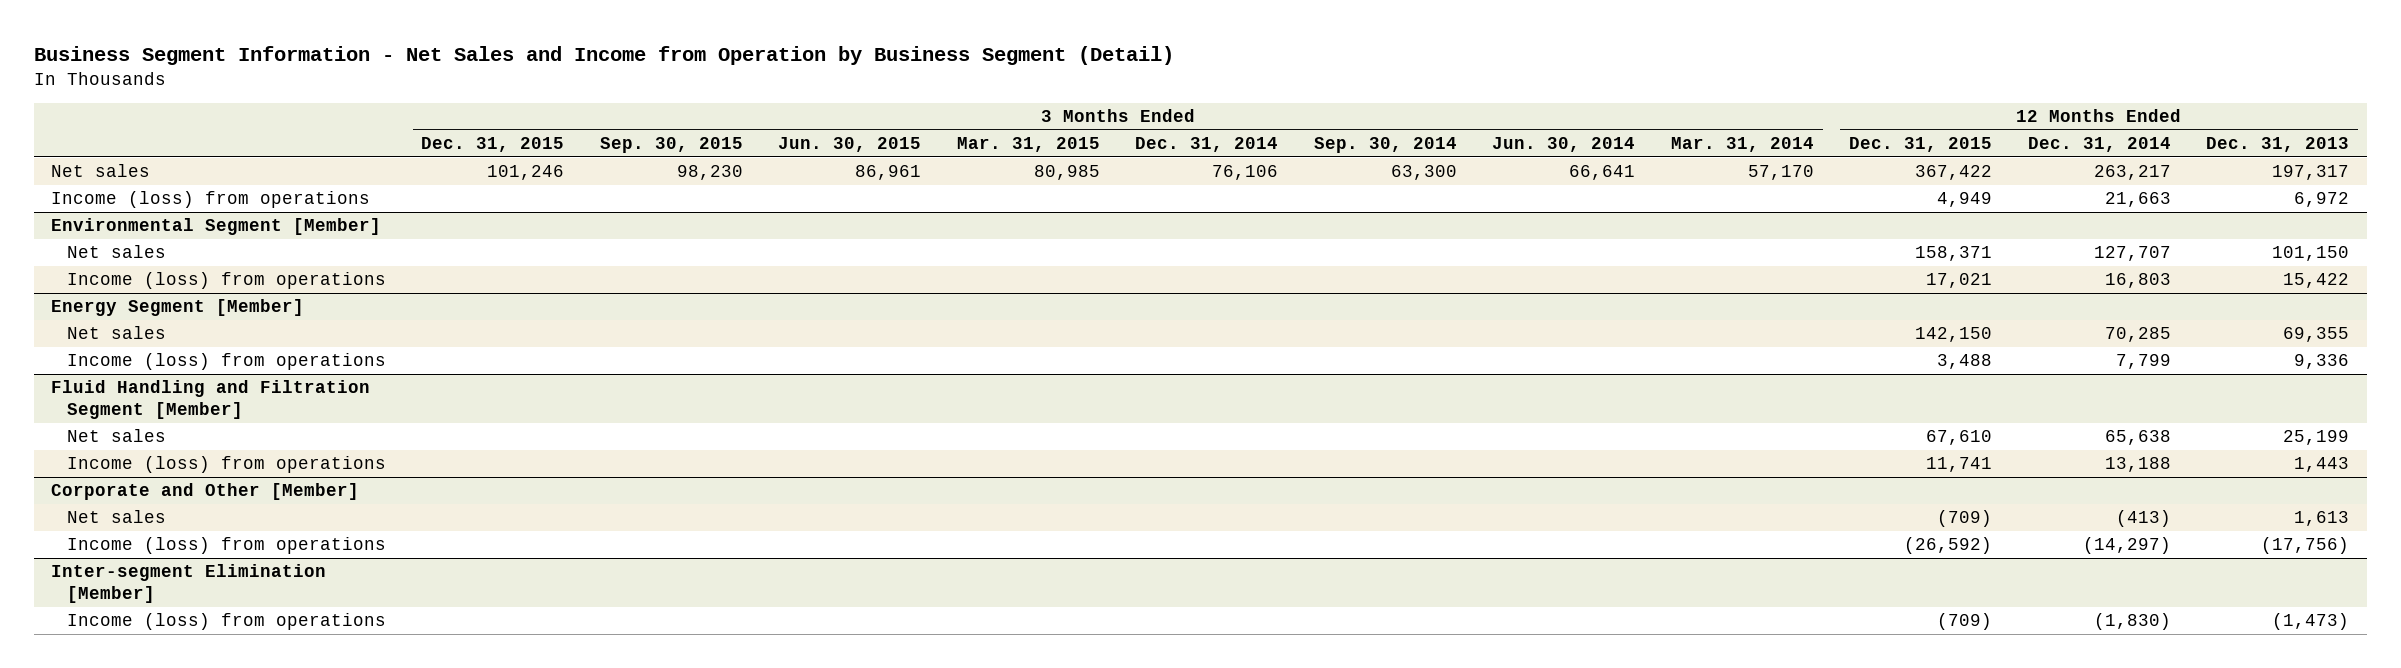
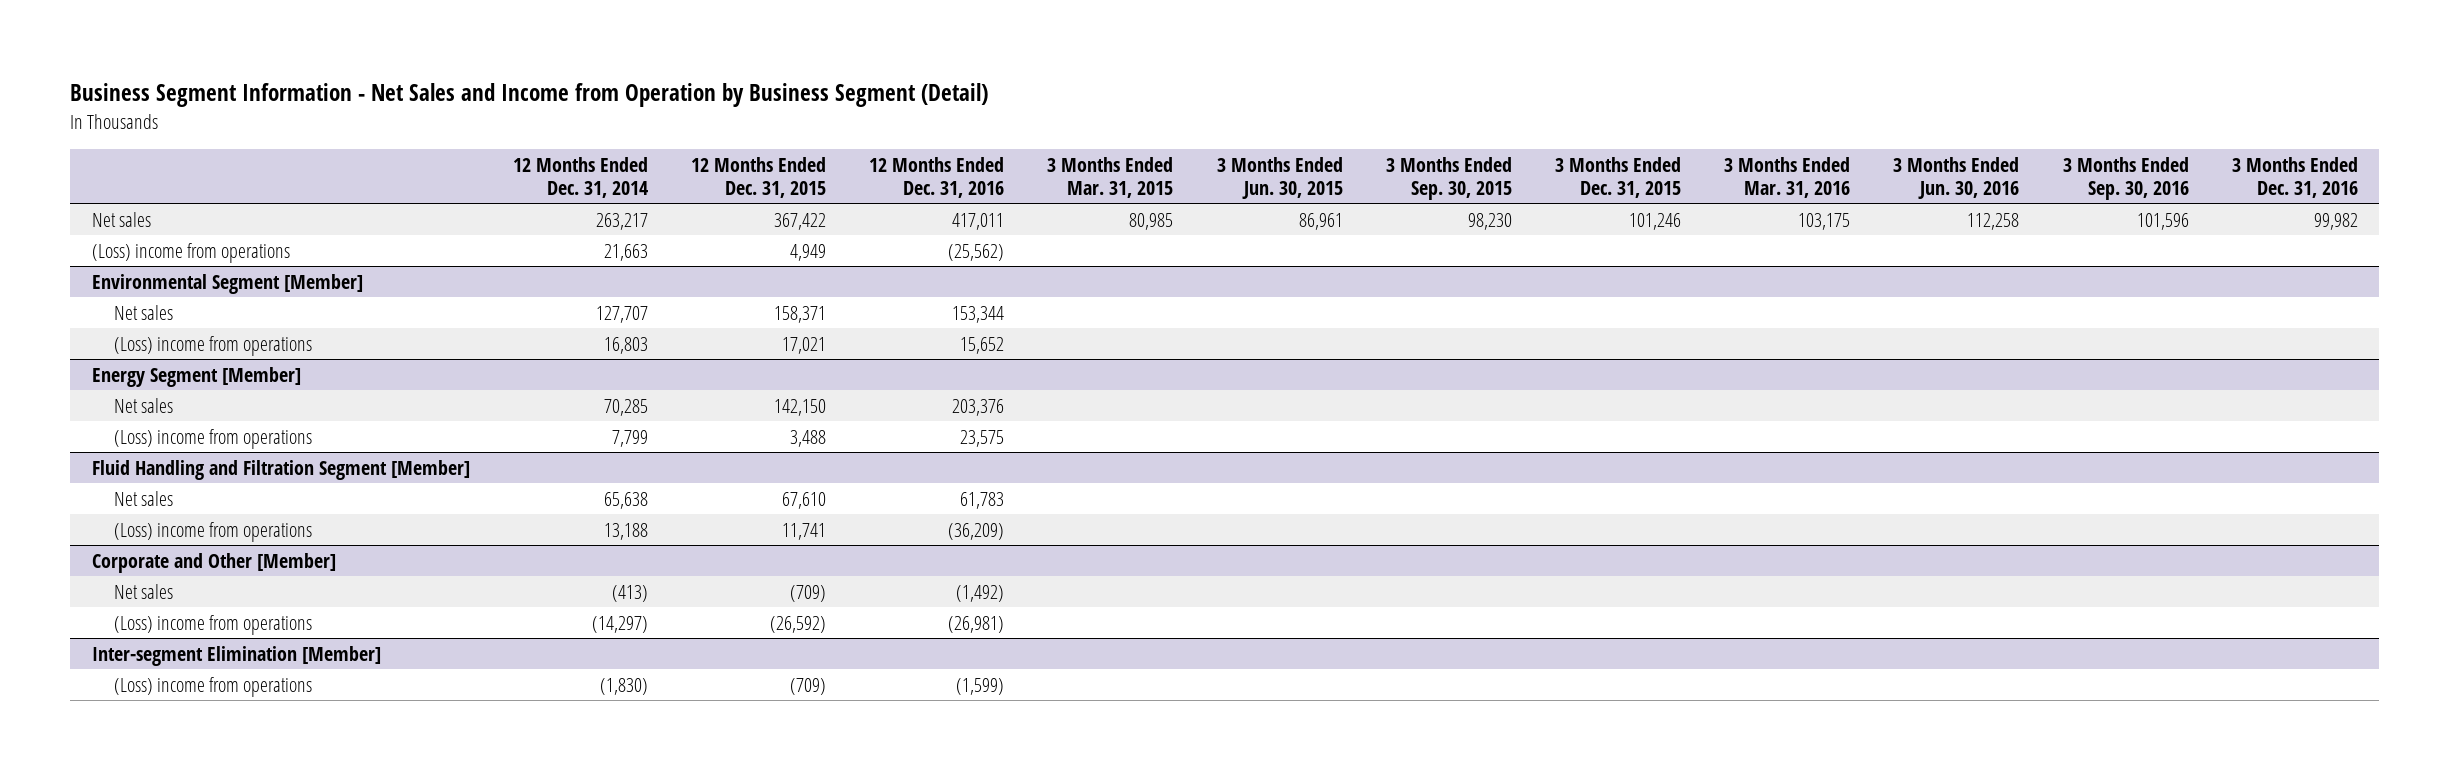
[1135,137,1279,153] Dec. 31, 2014 -> none
[1313,137,1457,154] Sep. 30, 2014 -> none
[1492,137,1636,153] Jun. 30, 2014 -> none
[1670,137,1814,153] Mar. 31, 2014 -> none
[2206,137,2350,153] Dec. 31, 2013 -> none
none -> [869,156,1005,198] 12 Months Ended Dec. 31, 2016
none -> [1724,156,1851,198] 3 Months Ended Mar. 31, 2016
none -> [1893,156,2020,199] 3 Months Ended Jun. 30, 2016
none -> [2062,156,2189,200] 3 Months Ended Sep. 30, 2016
none -> [2231,156,2358,198] 3 Months Ended Dec. 31, 2016
[51,191,371,209] Income (loss) from operations -> [91,242,290,263] (Loss) income from operations
[66,272,386,290] Income (loss) from operations -> [114,335,313,356] (Loss) income from operations
[66,353,386,371] Income (loss) from operations -> [114,428,313,449] (Loss) income from operations
[66,456,386,474] Income (loss) from operations -> [114,521,313,542] (Loss) income from operations
[66,537,386,555] Income (loss) from operations -> [114,614,313,635] (Loss) income from operations
[66,613,386,631] Income (loss) from operations -> [114,676,313,697] (Loss) income from operations

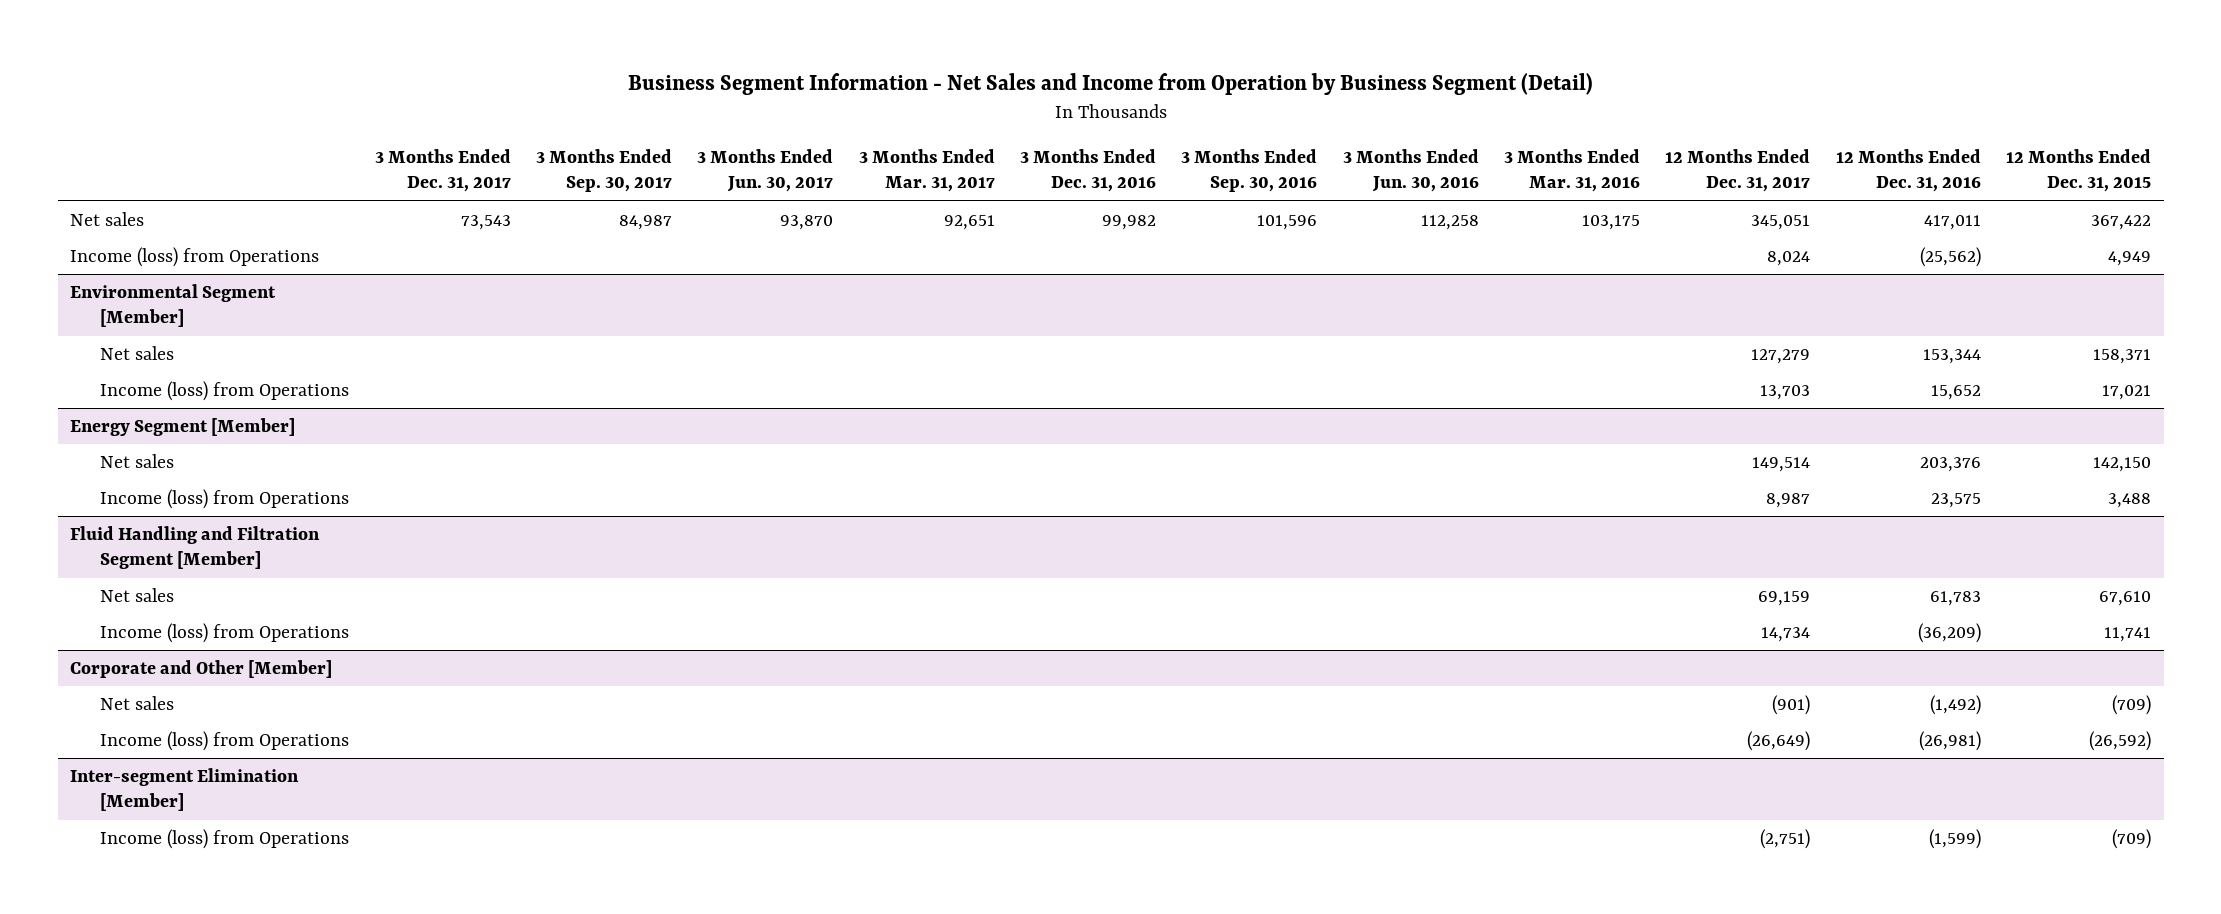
[512,156,648,198] 12 Months Ended Dec. 31, 2014 -> none
[1047,156,1174,198] 3 Months Ended Mar. 31, 2015 -> none
[1216,156,1343,199] 3 Months Ended Jun. 30, 2015 -> none
[1385,156,1512,200] 3 Months Ended Sep. 30, 2015 -> none
[1555,156,1682,198] 3 Months Ended Dec. 31, 2015 -> none
none -> [374,149,511,193] 3 Months Ended Dec. 31, 2017
none -> [535,149,672,193] 3 Months Ended Sep. 30, 2017
none -> [697,149,834,193] 3 Months Ended Jun. 30, 2017
none -> [858,149,995,193] 3 Months Ended Mar. 31, 2017
none -> [1665,149,1811,193] 12 Months Ended Dec. 31, 2017
[91,242,290,263] (Loss) income from operations -> [70,247,320,268] Income (loss) from Operations
[114,335,313,356] (Loss) income from operations -> [100,381,350,402] Income (loss) from Operations
[114,428,313,449] (Loss) income from operations -> [100,489,350,510] Income (loss) from Operations
[114,521,313,542] (Loss) income from operations -> [100,623,350,644] Income (loss) from Operations
[114,614,313,635] (Loss) income from operations -> [100,731,350,752] Income (loss) from Operations
[114,676,313,697] (Loss) income from operations -> [100,829,350,850] Income (loss) from Operations

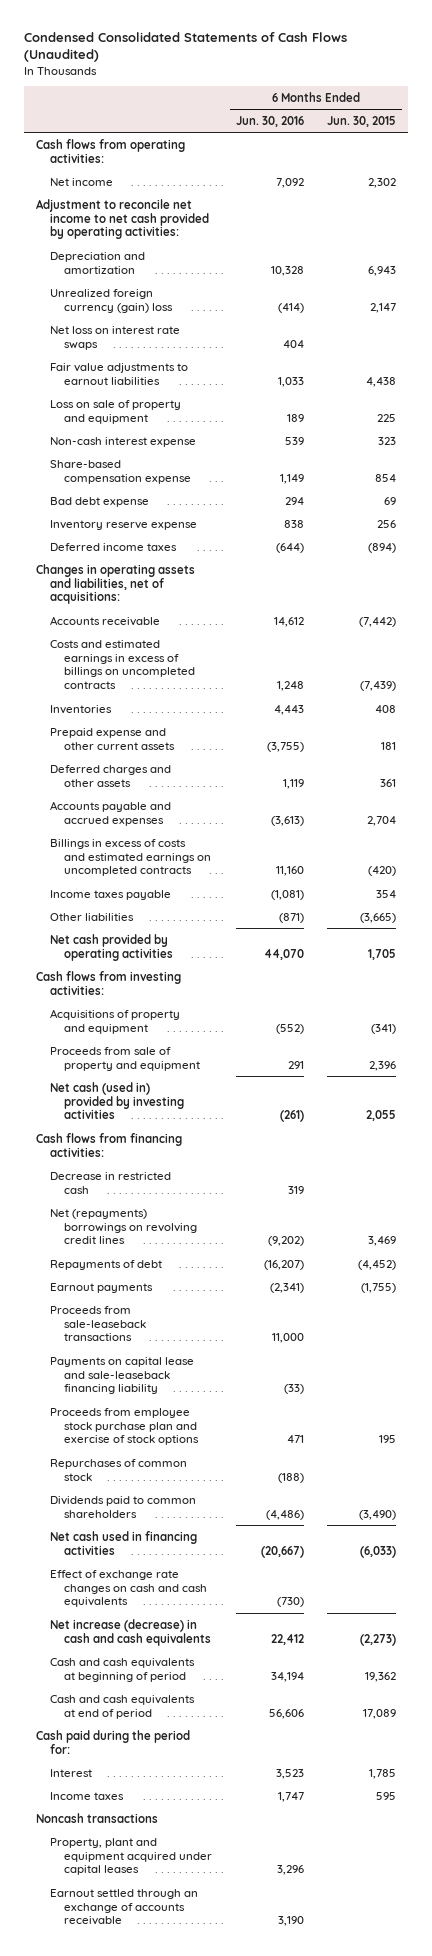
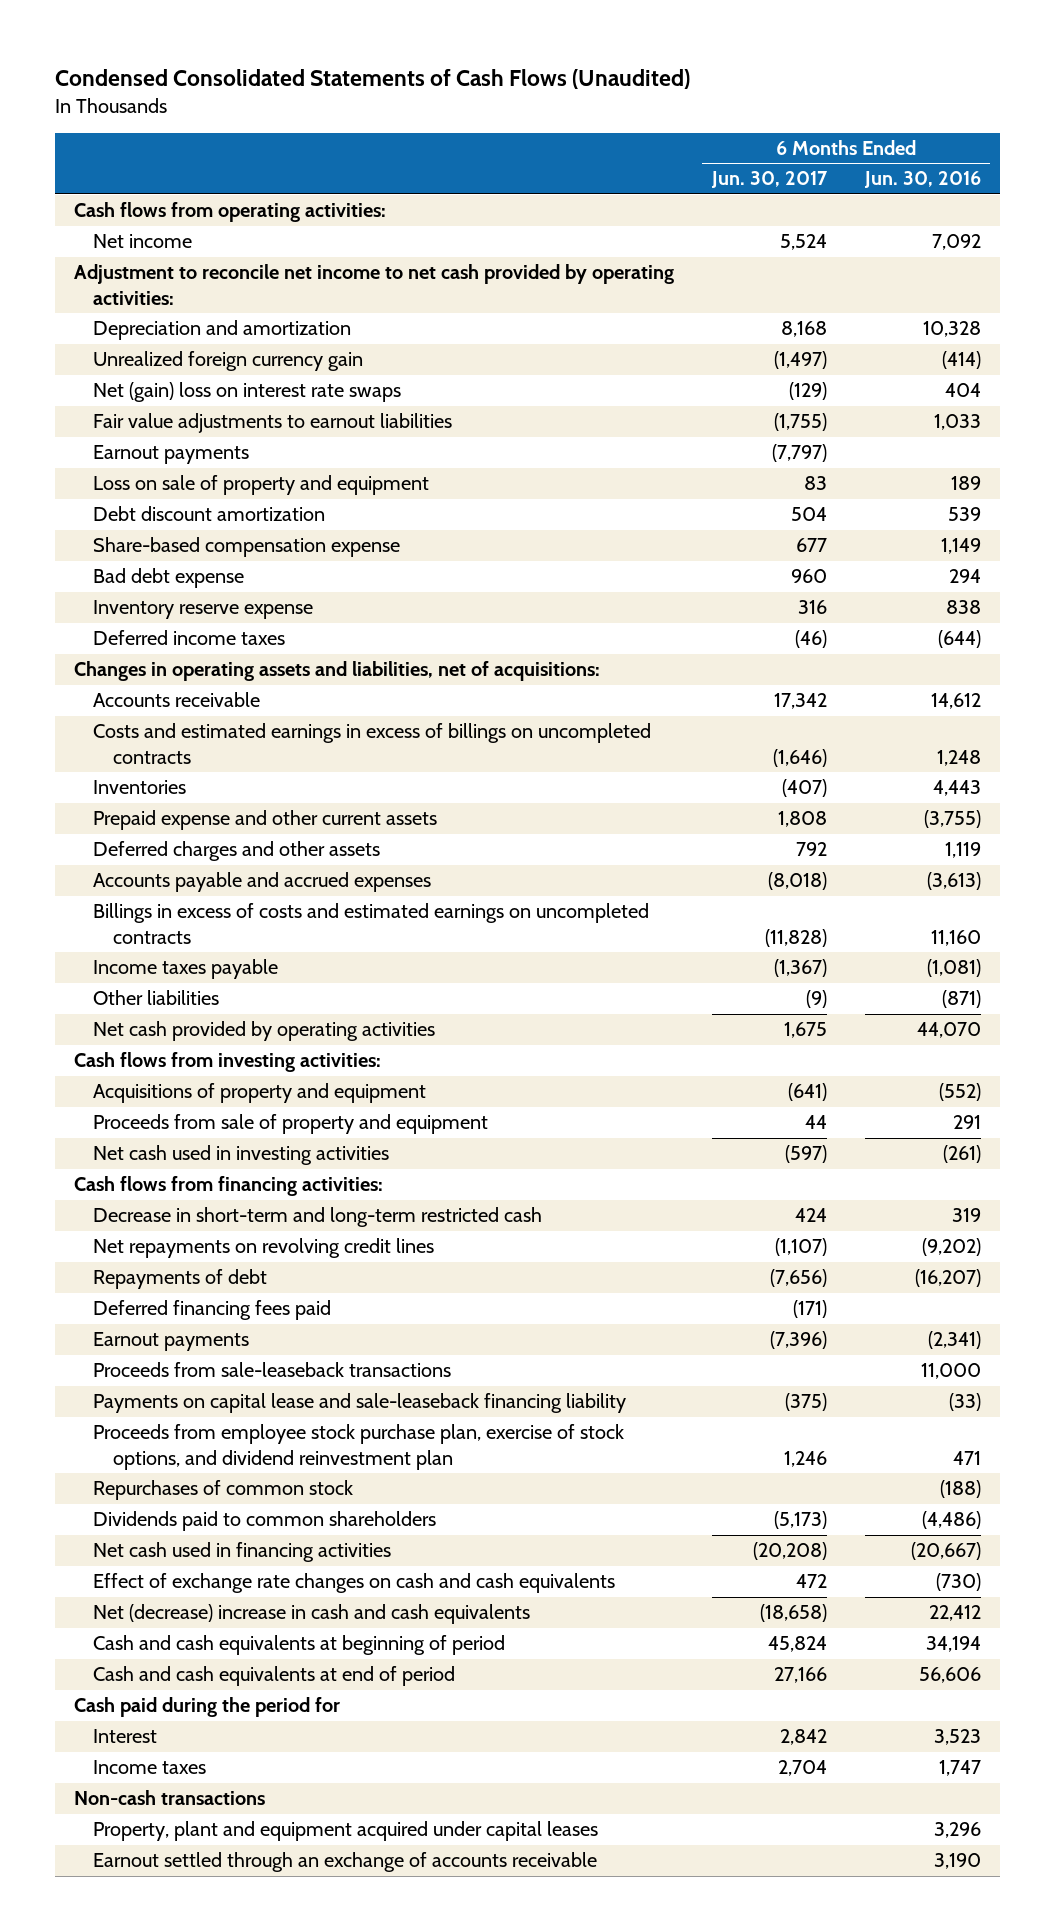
[327,115,397,127] Jun. 30, 2015 -> none
none -> [710,171,828,189] Jun. 30, 2017
[49,288,174,313] Unrealized foreign currency (gain) loss -> [93,351,364,372] Unrealized foreign currency gain
[49,325,180,350] Net loss on interest rate swaps -> [93,382,402,403] Net (gain) loss on interest rate swaps
none -> [93,445,250,465] Earnout payments
[49,436,196,447] Non-cash interest expense -> [93,506,326,522] Debt discount amortization
[49,1081,185,1120] Net cash (used in) provided by investing activities -> [93,1145,390,1166] Net cash used in investing activities
[49,1171,171,1194] Decrease in restricted cash -> [93,1207,543,1228] Decrease in short-term and long-term restricted cash
[49,1208,198,1245] Net (repayments) borrowings on revolving credit lines -> [93,1238,435,1259] Net repayments on revolving credit lines
none -> [93,1300,332,1321] Deferred financing fees paid
[49,1407,200,1446] Proceeds from employee stock purchase plan and exercise of stock options -> [93,1424,625,1471] Proceeds from employee stock purchase plan, exercise of stock options, and dividend reinvestment plan
[49,1618,212,1646] Net increase (decrease) in cash and cash equivalents -> [93,1604,531,1625] Net (decrease) increase in cash and cash equivalents
[35,1729,190,1754] Cash paid during the period for: -> [73,1697,340,1718] Cash paid during the period for
[35,1812,158,1823] Noncash transactions -> [73,1790,265,1806] Non-cash transactions

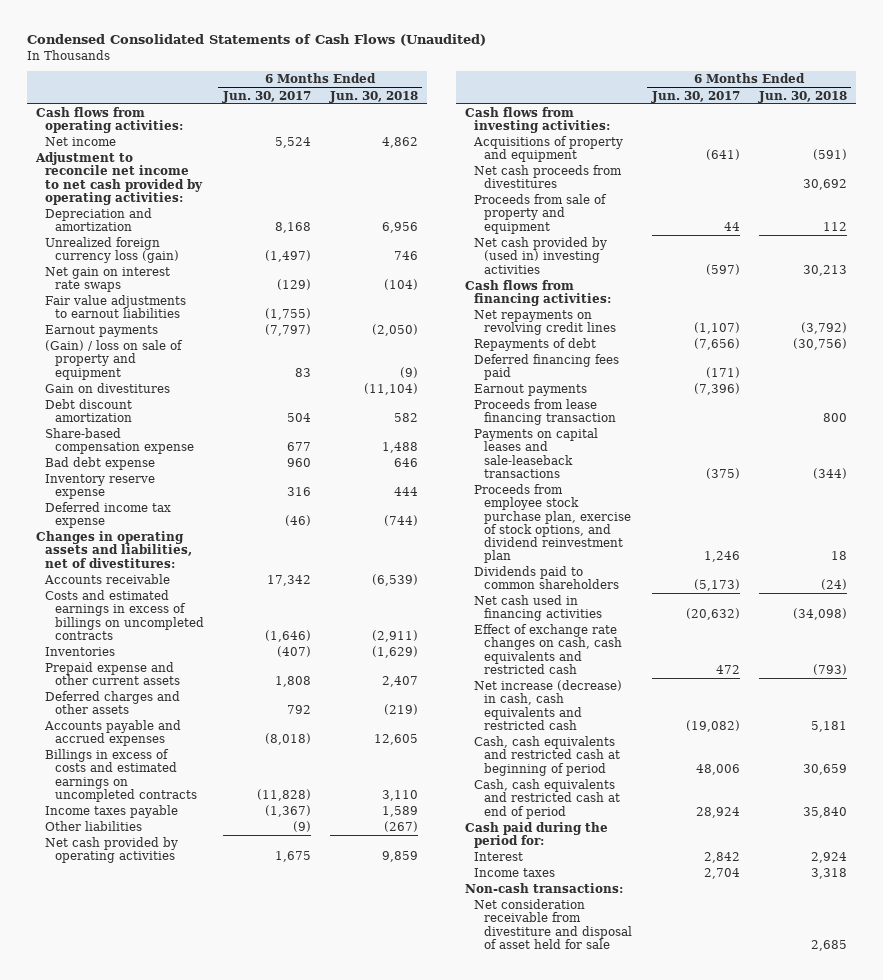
[863,171,981,189] Jun. 30, 2016 -> none
none -> [328,90,418,103] Jun. 30, 2018
[93,351,364,372] Unrealized foreign currency gain -> [45,237,179,264] Unrealized foreign currency loss (gain)
[93,382,402,403] Net (gain) loss on interest rate swaps -> [45,267,171,293] Net gain on interest rate swaps
[93,475,430,496] Loss on sale of property and equipment -> [45,340,184,380] (Gain) / loss on sale of property and equipment
none -> [45,383,171,394] Gain on divestitures
[93,630,286,646] Deferred income taxes -> [45,502,172,529] Deferred income tax expense
[73,661,600,682] Changes in operating assets and liabilities, net of acquisitions: -> [36,531,193,568] Changes in operating assets and liabilities, net of divestitures:
none -> [474,165,623,189] Net cash proceeds from divestitures
[93,1145,390,1166] Net cash used in investing activities -> [474,237,608,274] Net cash provided by (used in) investing activities
[93,1207,543,1228] Decrease in short-term and long-term restricted cash -> none
[93,1362,452,1378] Proceeds from sale-leaseback transactions -> none
none -> [474,399,616,426] Proceeds from lease financing transaction
[93,1393,627,1414] Payments on capital lease and sale-leaseback financing liability -> [474,428,599,478] Payments on capital leases and sale-leaseback transactions
[93,1480,354,1501] Repurchases of common stock -> none
[752,1542,827,1561] (20,208) -> [685,608,740,621] (20,632)
[93,1573,616,1594] Effect of exchange rate changes on cash and cash equivalents -> [474,624,622,674] Effect of exchange rate changes on cash, cash equivalents and restricted cash
[93,1604,531,1625] Net (decrease) increase in cash and cash equivalents -> [474,680,623,730] Net increase (decrease) in cash, cash equivalents and restricted cash
[759,1604,827,1623] (18,658) -> [685,719,740,732] (19,082)
[93,1635,506,1656] Cash and cash equivalents at beginning of period -> [474,736,620,776] Cash, cash equivalents and restricted cash at beginning of period
[767,1636,827,1653] 45,824 -> [695,763,740,775] 48,006
[93,1666,456,1687] Cash and cash equivalents at end of period -> [474,779,620,819] Cash, cash equivalents and restricted cash at end of period
[773,1667,827,1684] 27,166 -> [695,806,740,818] 28,924
[73,1697,340,1718] Cash paid during the period for -> [465,822,609,849] Cash paid during the period for:
[93,1821,599,1842] Property, plant and equipment acquired under capital leases -> none
[93,1852,598,1873] Earnout settled through an exchange of accounts receivable -> none
[73,1790,265,1806] Non-cash transactions -> [465,883,624,894] Non-cash transactions:
none -> [474,899,632,949] Net consideration receivable from divestiture and disposal of asset held for sale

